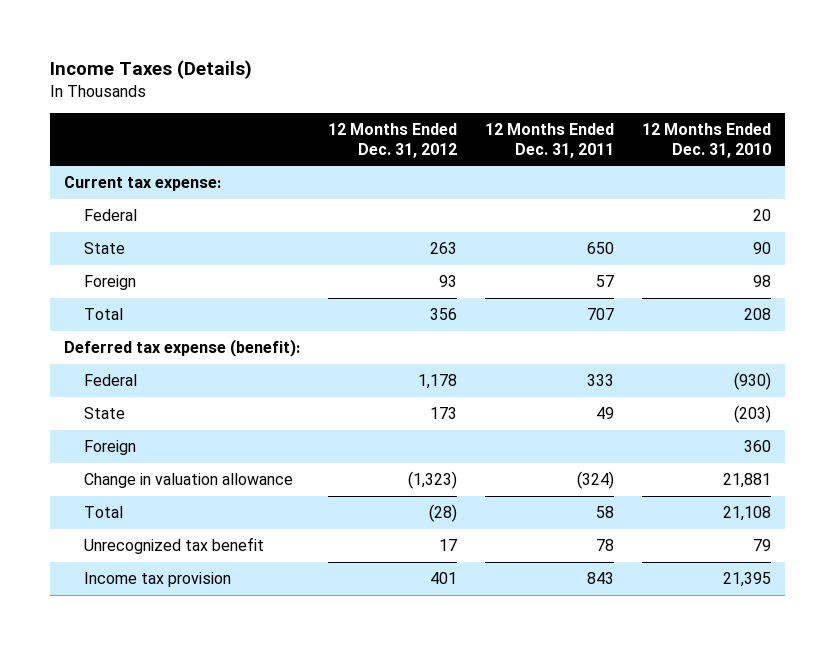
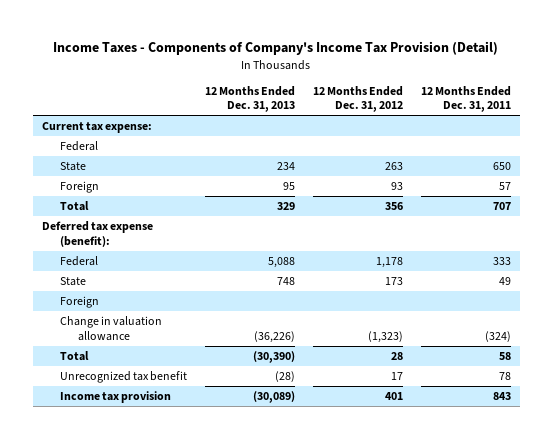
[49,59,252,79] Income Taxes (Details) -> [53,41,499,56] Income Taxes - Components of Company's Income Tax Provision (Detail)
[642,123,772,158] 12 Months Ended Dec. 31, 2010 -> none
none -> [204,85,295,113] 12 Months Ended Dec. 31, 2013
[428,504,457,523] (28) -> [390,352,403,361] 28

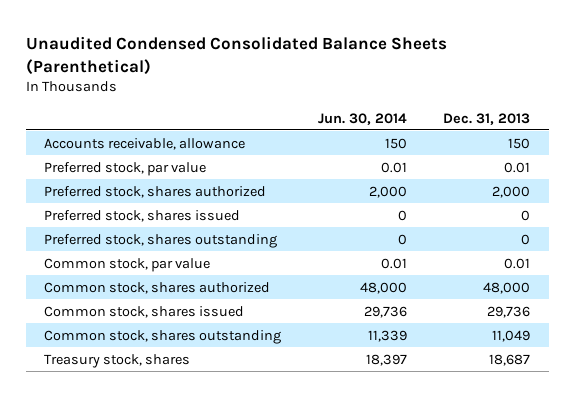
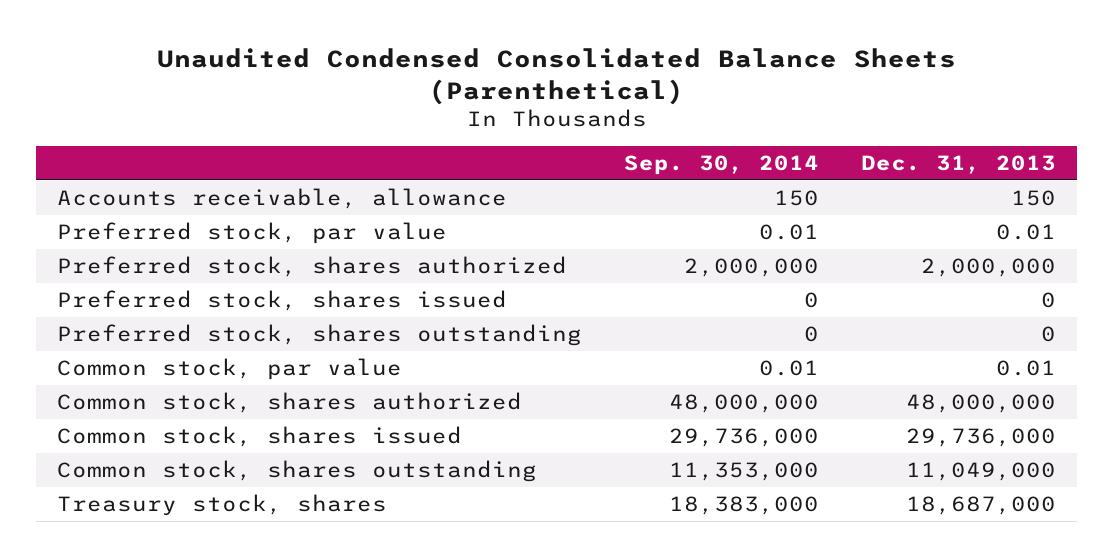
[317,112,407,125] Jun. 30, 2014 -> none
none -> [624,155,820,176] Sep. 30, 2014
[492,185,531,198] 2,000 -> [921,257,1057,277] 2,000,000
[483,281,531,294] 48,000 -> [906,393,1057,413] 48,000,000
[487,305,531,318] 29,736 -> [906,427,1057,447] 29,736,000
[492,329,531,342] 11,049 -> [906,461,1057,481] 11,049,000
[489,353,531,366] 18,687 -> [906,495,1057,515] 18,687,000

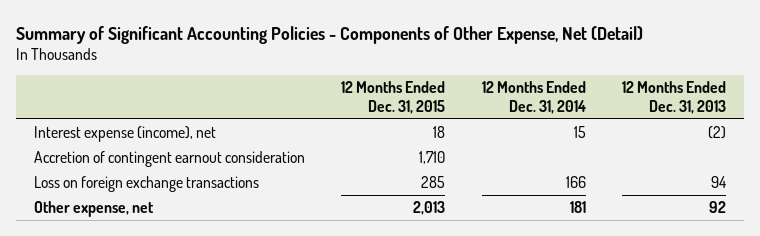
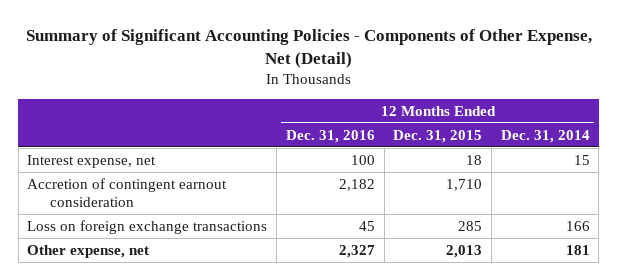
[622,81,727,115] 12 Months Ended Dec. 31, 2013 -> none
none -> [285,129,375,143] Dec. 31, 2016
[34,125,217,142] Interest expense (income), net -> [27,154,157,168] Interest expense, net

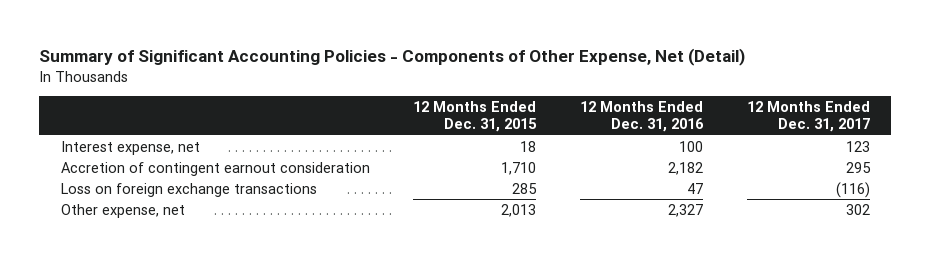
[500,129,590,143] Dec. 31, 2014 -> none
none -> [746,100,870,133] 12 Months Ended Dec. 31, 2017
[358,220,375,231] 45 -> [687,182,704,194] 47

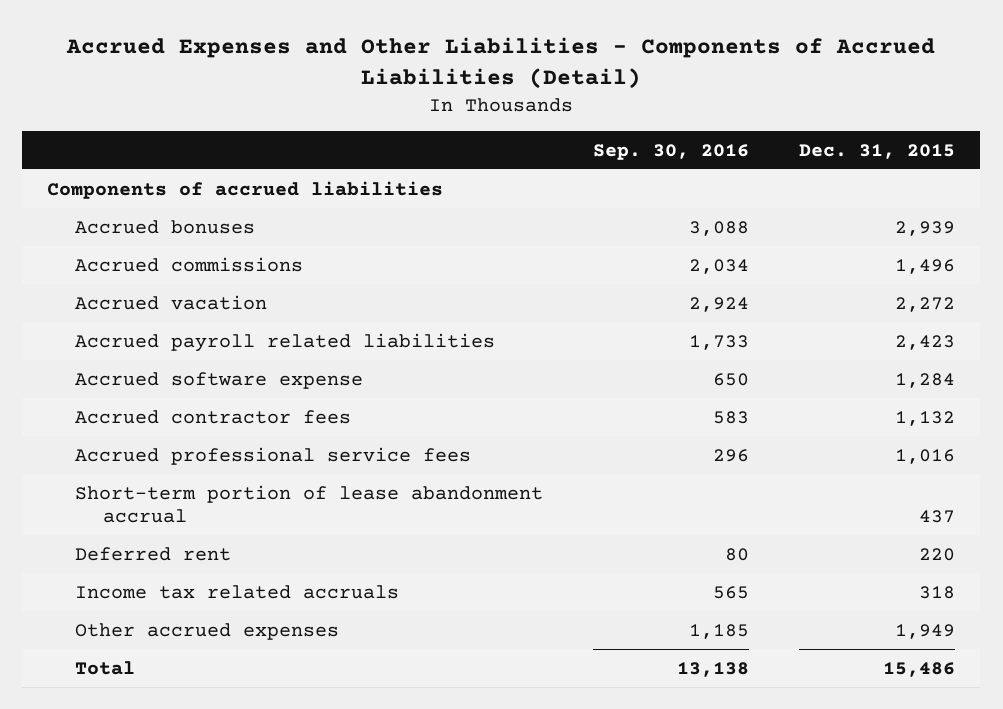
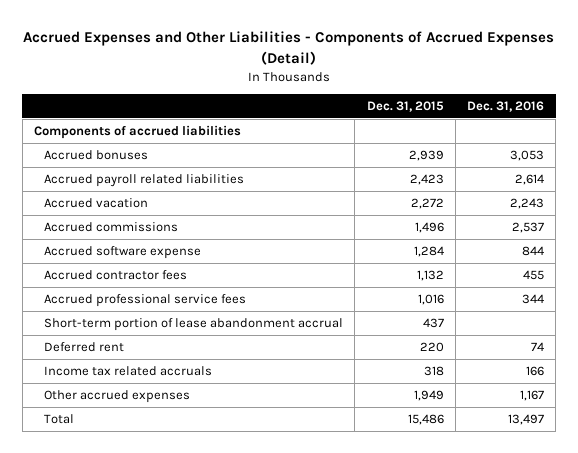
[66,37,936,90] Accrued Expenses and Other Liabilities - Components of Accrued Liabilities (Detail) -> [22,31,554,65] Accrued Expenses and Other Liabilities - Components of Accrued Expenses (Detail)
[593,143,750,160] Sep. 30, 2016 -> none
none -> [466,100,544,112] Dec. 31, 2016
[75,294,268,310] Accrued vacation -> [44,198,149,209] Accrued vacation
[75,256,304,272] Accrued commissions -> [44,222,179,233] Accrued commissions

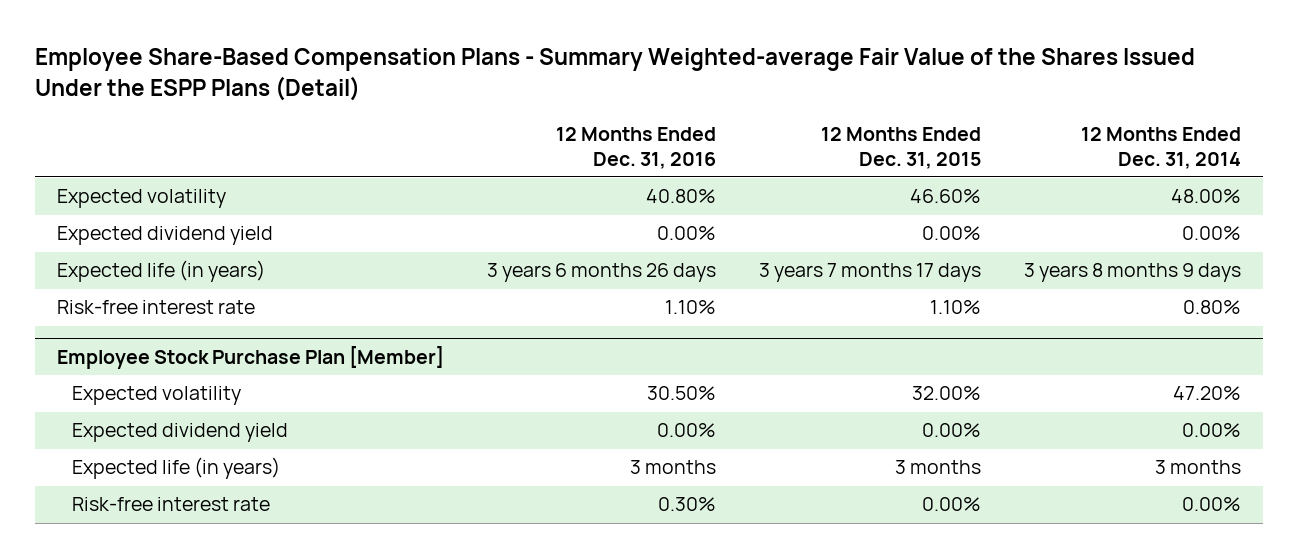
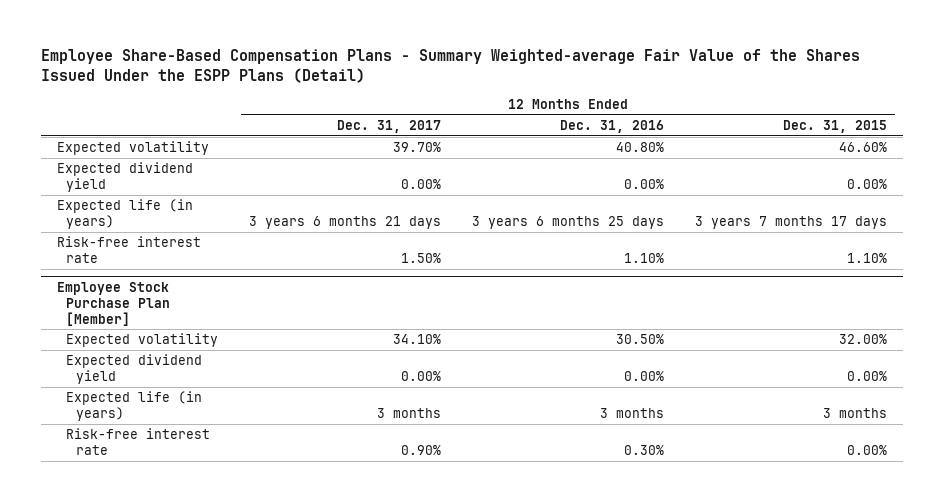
[1081,126,1242,169] 12 Months Ended Dec. 31, 2014 -> none
none -> [337,120,442,134] Dec. 31, 2017
[486,263,716,283] 3 years 6 months 26 days -> [472,215,665,229] 3 years 6 months 25 days

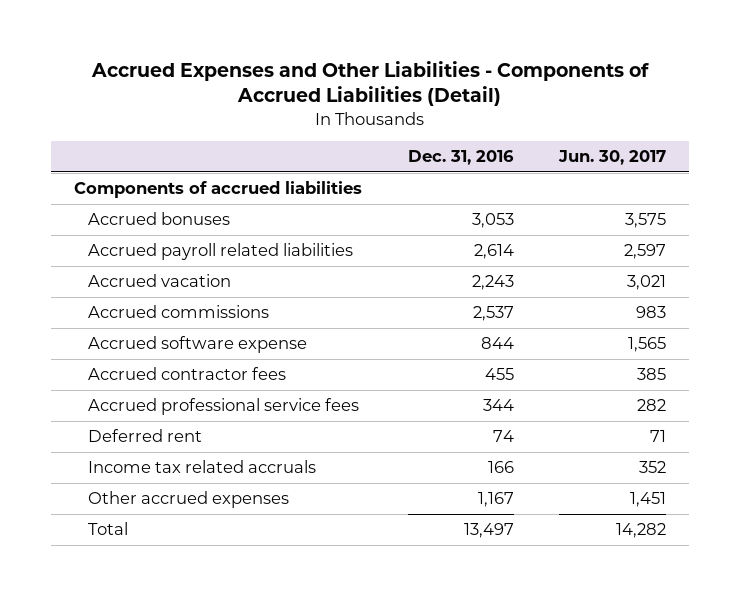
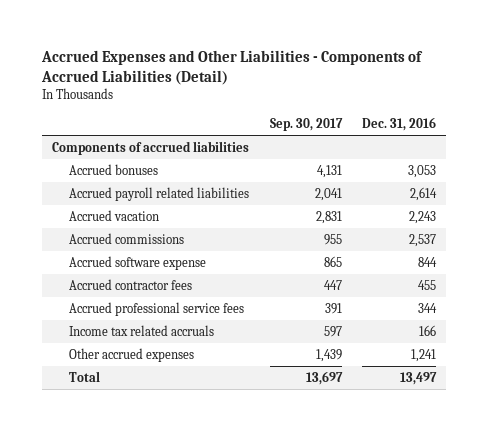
[558,150,667,166] Jun. 30, 2017 -> none
none -> [269,117,343,131] Sep. 30, 2017
[88,429,203,443] Deferred rent -> none
[477,492,514,508] 1,167 -> [411,349,437,363] 1,241

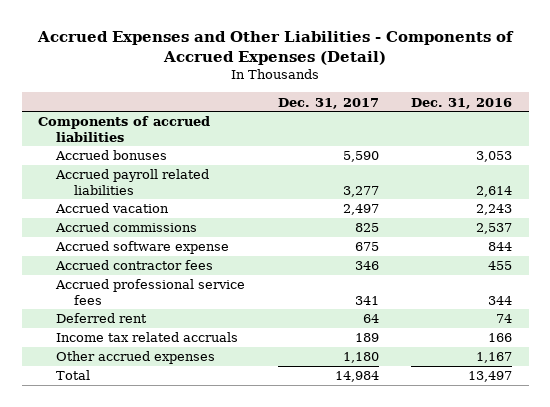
[40,49,423,85] Accrued Expenses and Other Liabilities - Components of Accrued Liabilities (Detail) -> [37,30,515,65] Accrued Expenses and Other Liabilities - Components of Accrued Expenses (Detail)
[269,117,343,131] Sep. 30, 2017 -> none
none -> [277,97,379,109] Dec. 31, 2017
none -> [55,313,147,324] Deferred rent
[411,349,437,363] 1,241 -> [476,352,513,364] 1,167

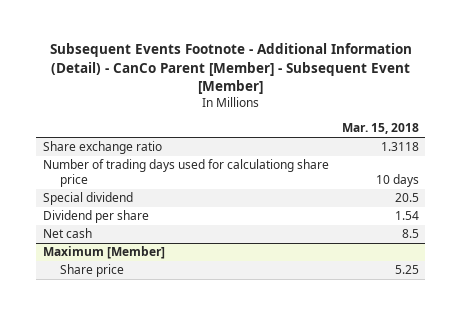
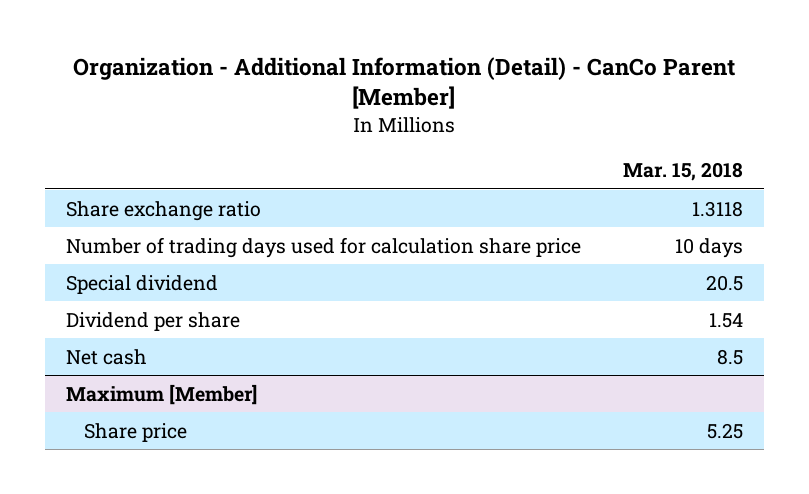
[49,43,412,94] Subsequent Events Footnote - Additional Information (Detail) - CanCo Parent [Member] - Subsequent Event [Member] -> [73,56,736,110] Organization - Additional Information (Detail) - CanCo Parent [Member]
[42,159,329,188] Number of trading days used for calculationg share price -> [65,236,581,258] Number of trading days used for calculation share price

